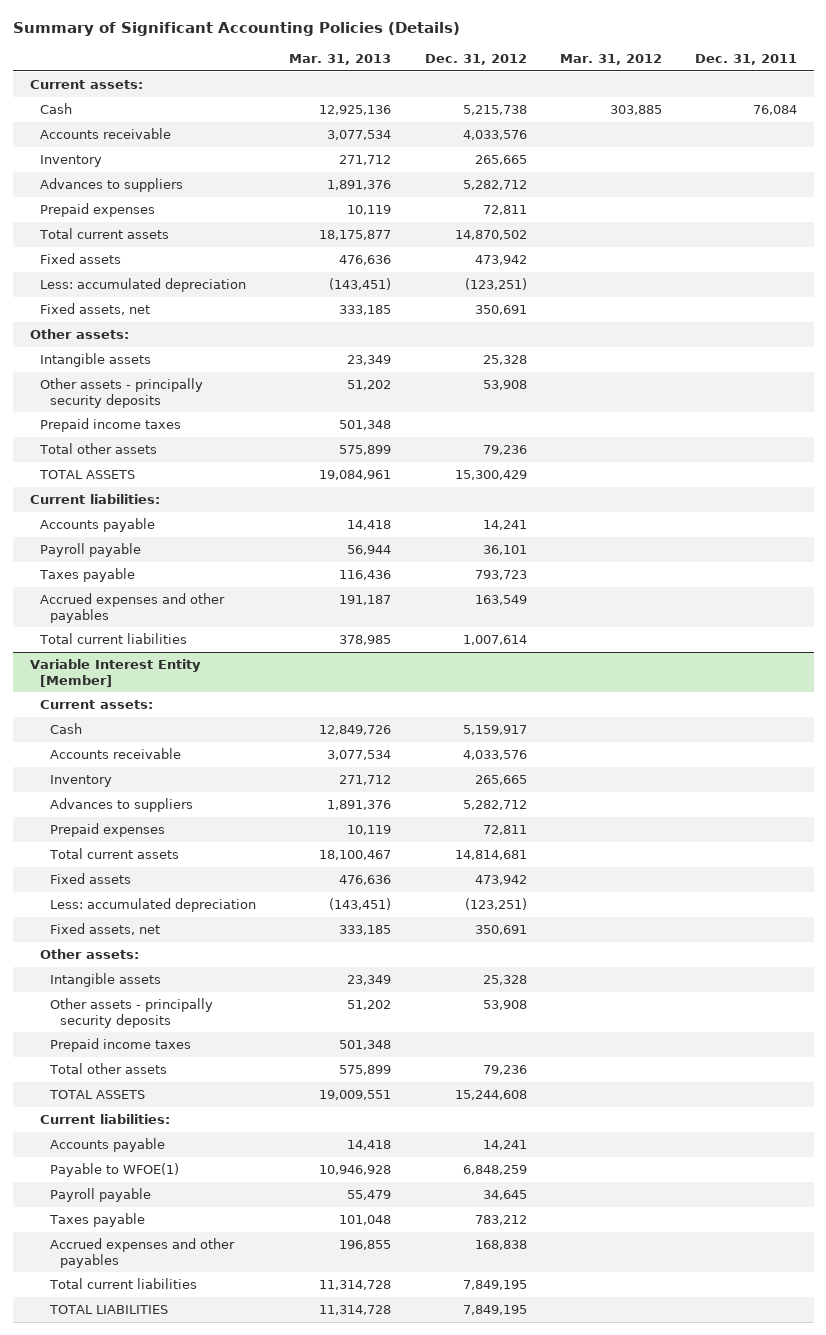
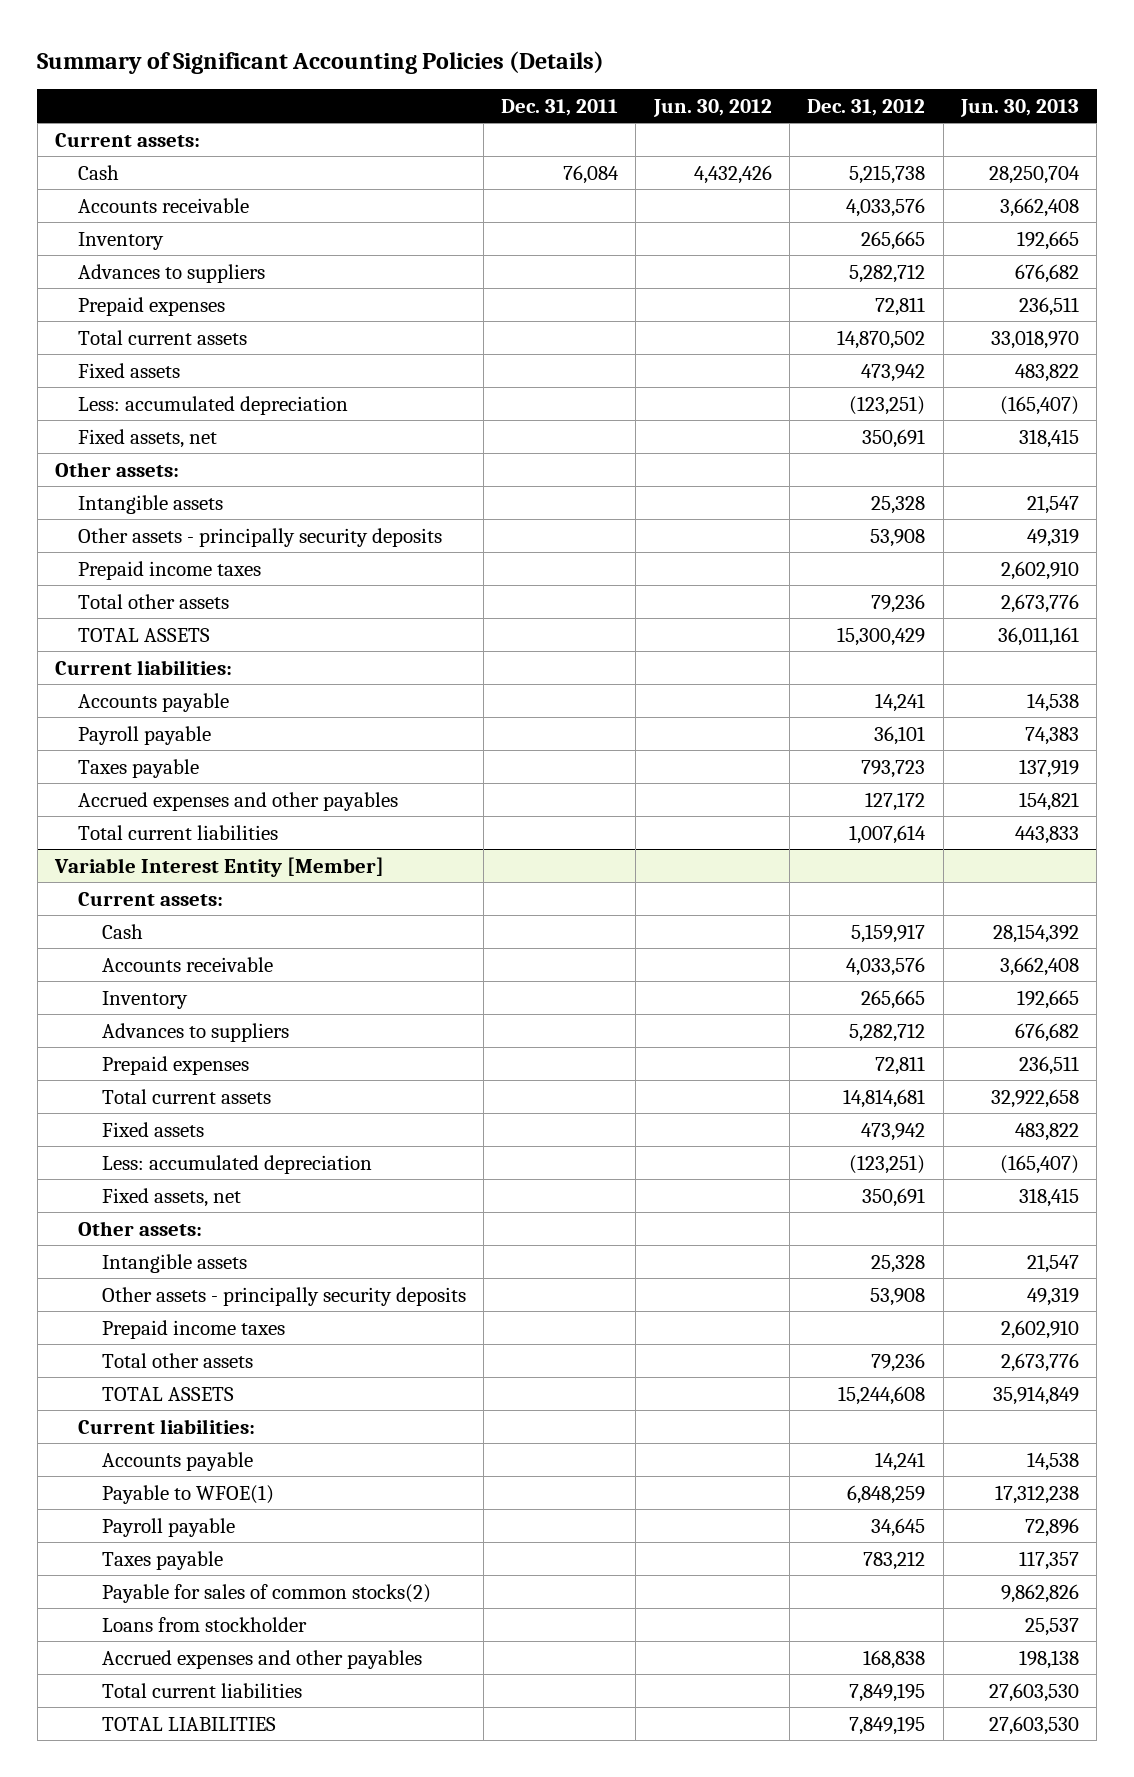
[289,54,392,66] Mar. 31, 2013 -> none
[559,54,662,66] Mar. 31, 2012 -> none
none -> [652,98,772,117] Jun. 30, 2012
none -> [959,98,1079,117] Jun. 30, 2013
[474,595,527,606] 163,549 -> [865,791,926,811] 127,172
none -> [101,1583,431,1603] Payable for sales of common stocks(2)
none -> [101,1616,307,1632] Loans from stockholder

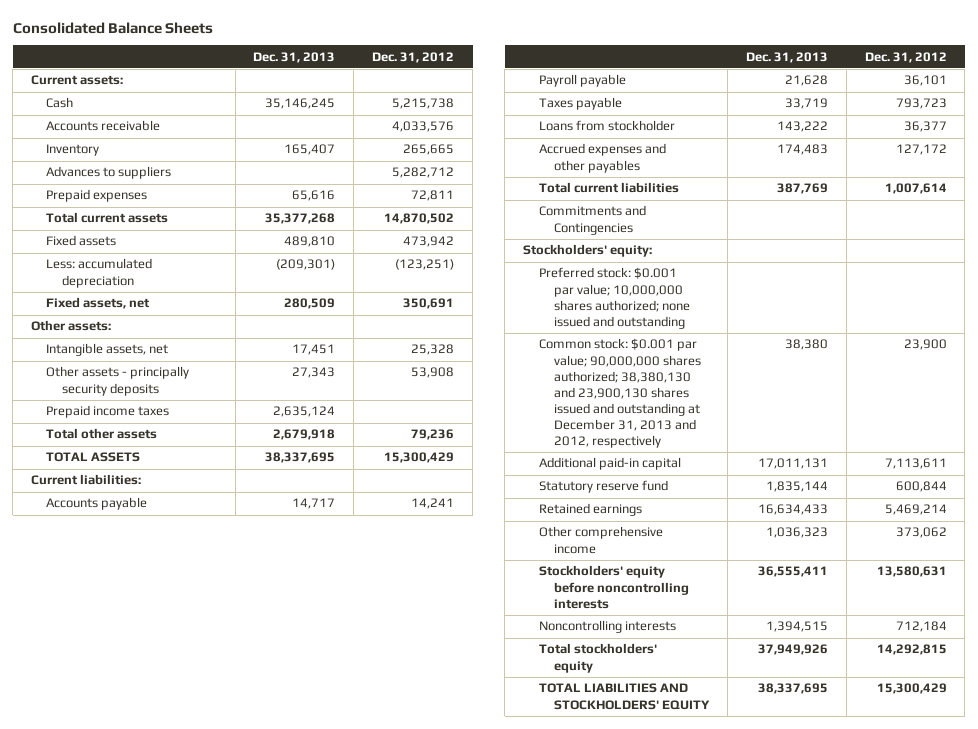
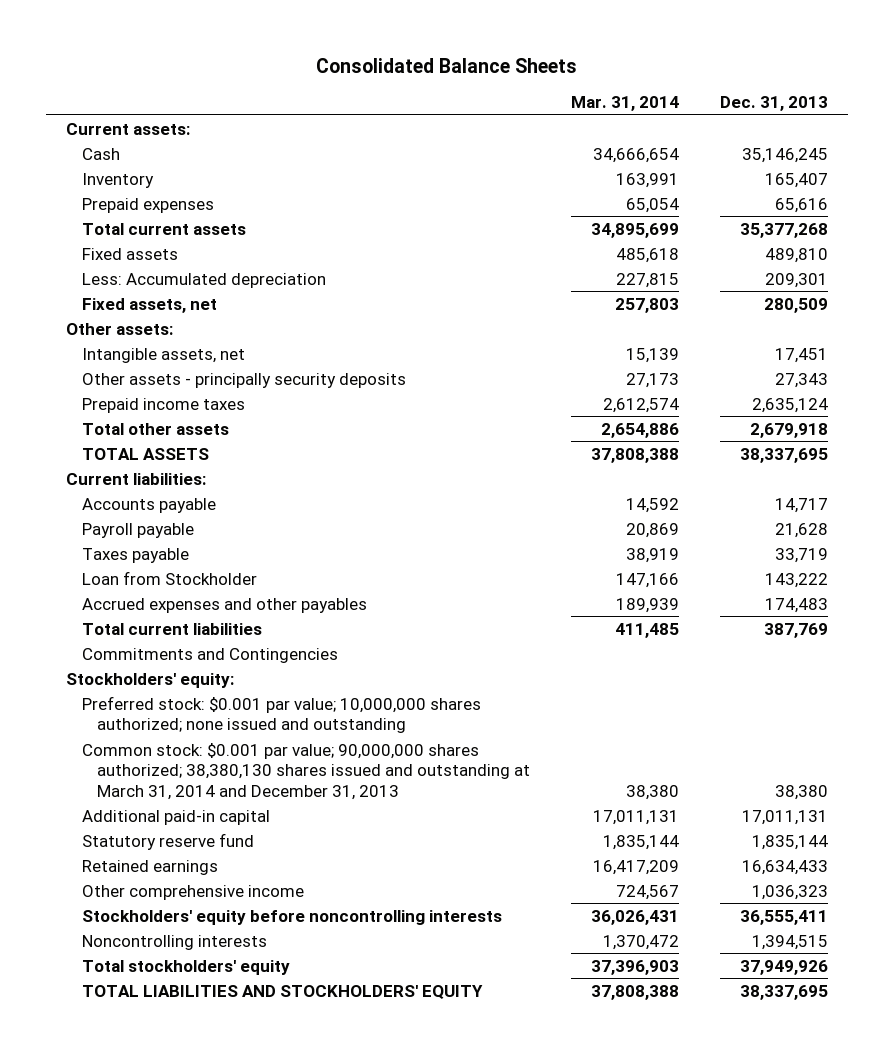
[372,51,455,63] Dec. 31, 2012 -> none
none -> [571,96,680,112] Mar. 31, 2014
[46,120,161,132] Accounts receivable -> none
[46,166,172,180] Advances to suppliers -> none
[46,258,153,288] Less: accumulated depreciation -> [81,272,326,288] Less: Accumulated depreciation
[276,259,336,271] (209,301) -> [764,272,828,288] 209,301
[538,120,675,132] Loans from stockholder -> [81,570,257,585] Loan from Stockholder
[538,338,702,449] Common stock: $0.001 par value; 90,000,000 shares authorized; 38,380,130 and 23,900,130 shares issued and outstanding at December 31, 2013 and 2012, respectively -> [81,742,531,800] Common stock: $0.001 par value; 90,000,000 shares authorized; 38,380,130 shares issued and outstanding at March 31, 2014 and December 31, 2013

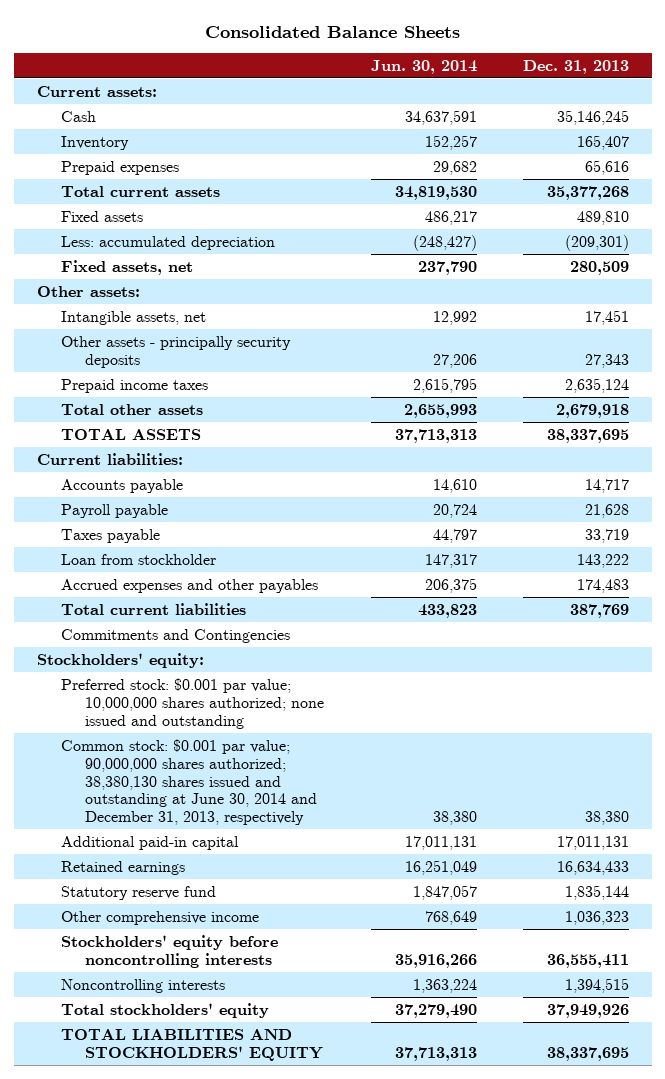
[571,96,680,112] Mar. 31, 2014 -> none
none -> [370,59,477,74] Jun. 30, 2014
[81,272,326,288] Less: Accumulated depreciation -> [61,235,276,250] Less: accumulated depreciation
[764,272,828,288] 209,301 -> [564,234,629,251] (209,301)
[81,570,257,585] Loan from Stockholder -> [61,553,217,565] Loan from stockholder
[81,742,531,800] Common stock: $0.001 par value; 90,000,000 shares authorized; 38,380,130 shares issued and outstanding at March 31, 2014 and December 31, 2013 -> [61,738,318,826] Common stock: $0.001 par value; 90,000,000 shares authorized; 38,380,130 shares issued and outstanding at June 30, 2014 and December 31, 2013, respectively
[81,832,254,850] Statutory reserve fund -> [61,885,217,900] Statutory reserve fund

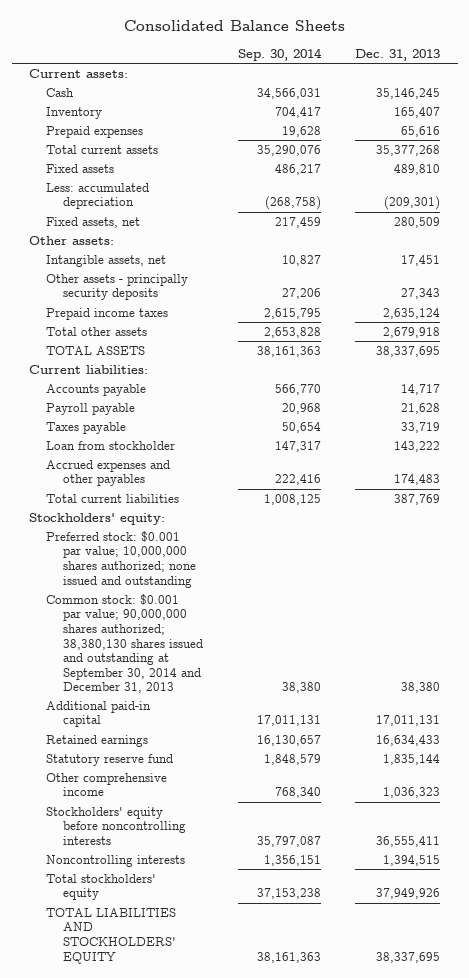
[370,59,477,74] Jun. 30, 2014 -> none
none -> [237,47,322,61] Sep. 30, 2014
[61,628,291,643] Commitments and Contingencies -> none
[61,738,318,826] Common stock: $0.001 par value; 90,000,000 shares authorized; 38,380,130 shares issued and outstanding at June 30, 2014 and December 31, 2013, respectively -> [46,593,204,694] Common stock: $0.001 par value; 90,000,000 shares authorized; 38,380,130 shares issued and outstanding at September 30, 2014 and December 31, 2013

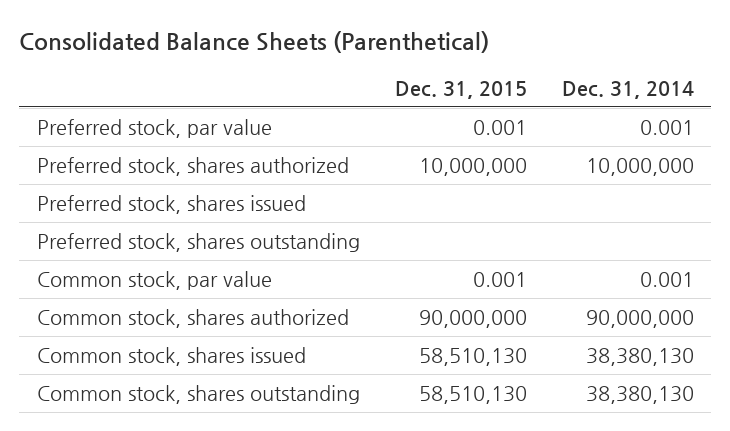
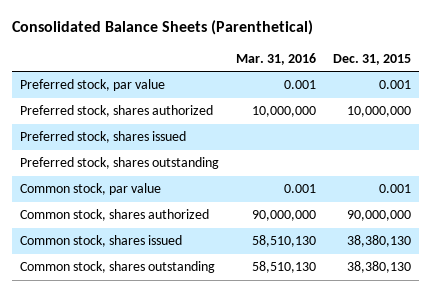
[561,80,694,99] Dec. 31, 2014 -> none
none -> [235,52,316,65] Mar. 31, 2016
[418,347,527,366] 58,510,130 -> [346,235,411,248] 38,380,130
[418,385,527,404] 58,510,130 -> [346,261,411,274] 38,380,130

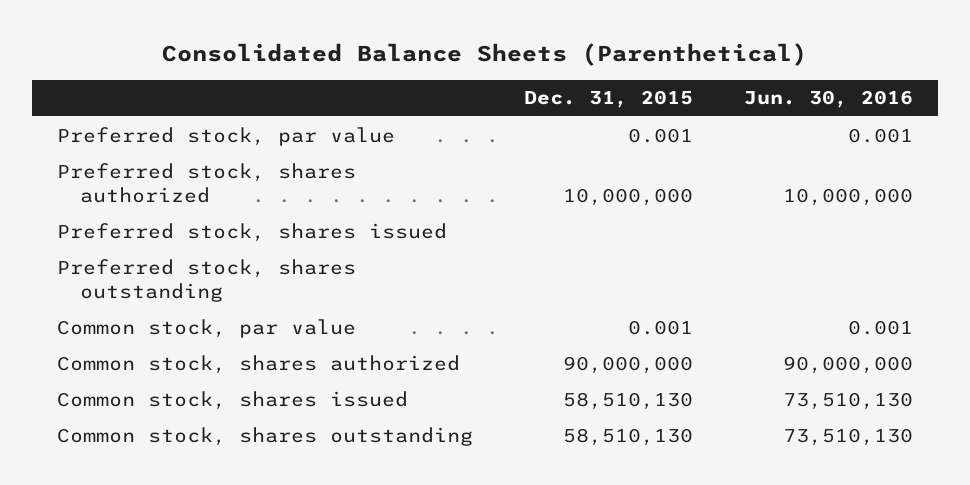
[235,52,316,65] Mar. 31, 2016 -> none
none -> [743,90,913,109] Jun. 30, 2016
[346,235,411,248] 38,380,130 -> [562,391,693,410] 58,510,130
[346,261,411,274] 38,380,130 -> [562,427,693,446] 58,510,130

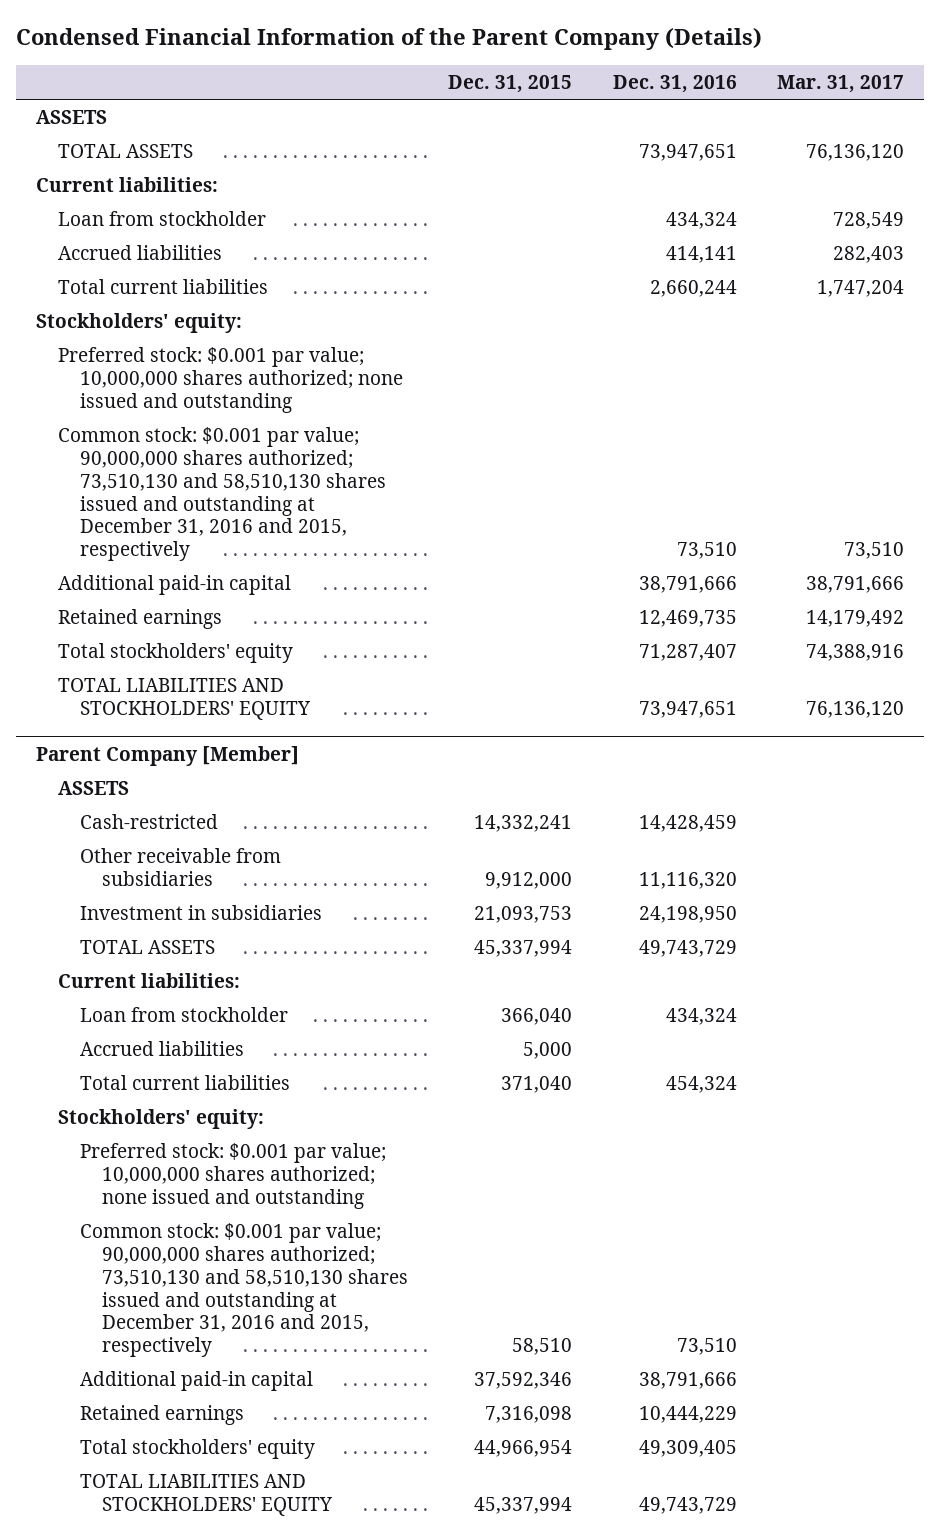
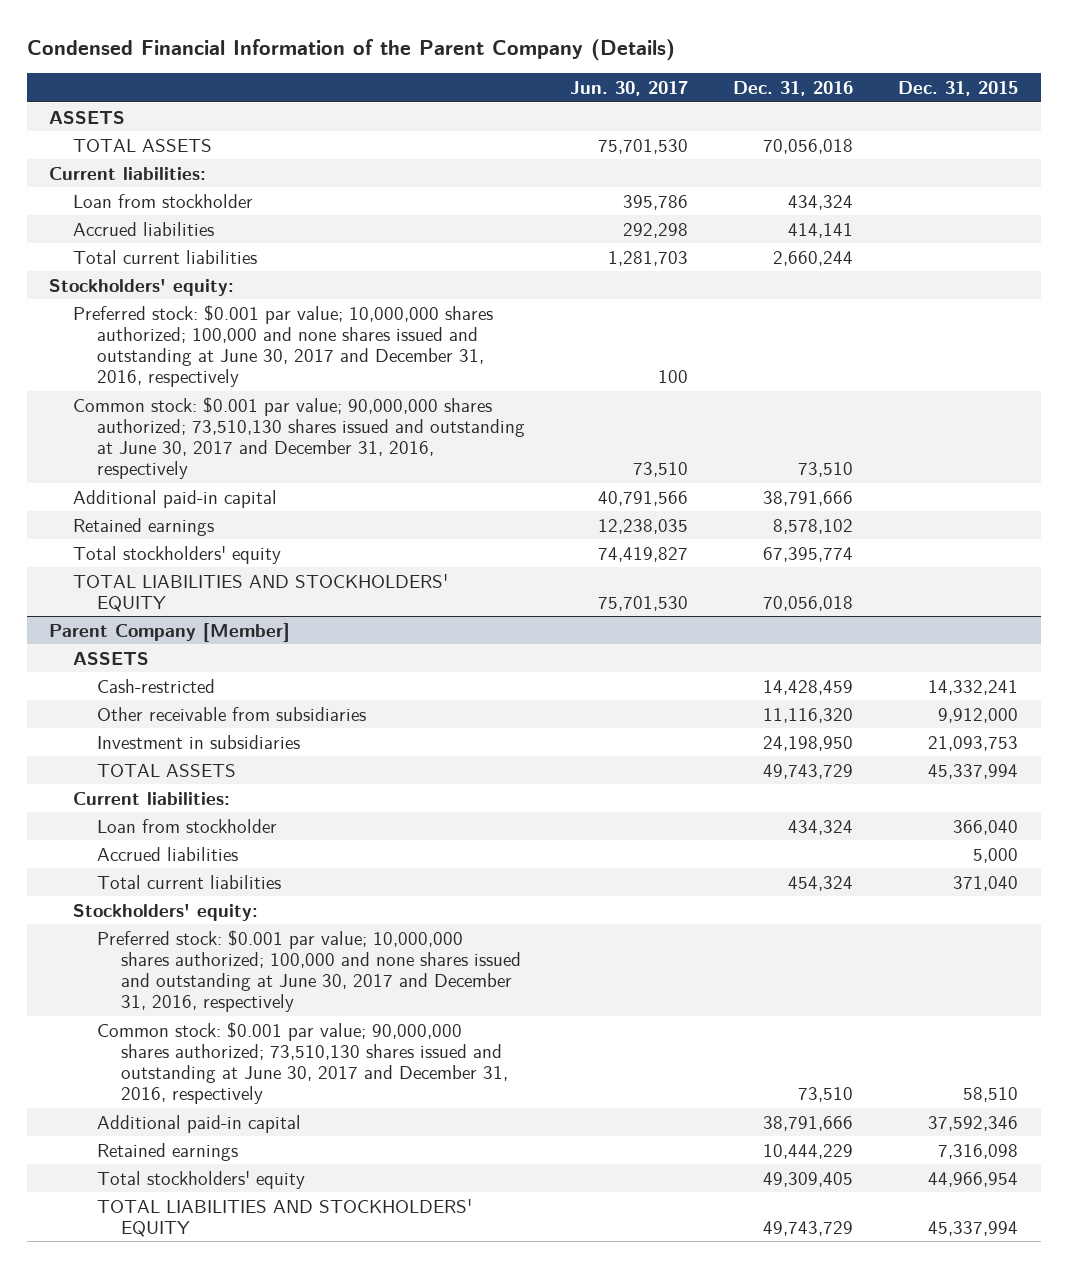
[776,74,904,93] Mar. 31, 2017 -> none
none -> [570,80,689,96] Jun. 30, 2017
[638,144,737,162] 73,947,651 -> [763,138,854,154] 70,056,018
[57,347,404,413] Preferred stock: $0.001 par value; 10,000,000 shares authorized; none issued and outstanding -> [73,304,494,387] Preferred stock: $0.001 par value; 10,000,000 shares authorized; 100,000 and none shares issued and outstanding at June 30, 2017 and December 31, 2016, respectively
[57,427,387,562] Common stock: $0.001 par value; 90,000,000 shares authorized; 73,510,130 and 58,510,130 shares issued and outstanding at December 31, 2016 and 2015, respectively -> [73,396,526,479] Common stock: $0.001 par value; 90,000,000 shares authorized; 73,510,130 shares issued and outstanding at June 30, 2017 and December 31, 2016, respectively
[638,610,737,628] 12,469,735 -> [773,518,854,534] 8,578,102
[638,644,737,662] 71,287,407 -> [763,546,854,562] 67,395,774
[638,700,737,718] 73,947,651 -> [763,595,854,611] 70,056,018
[80,1143,387,1209] Preferred stock: $0.001 par value; 10,000,000 shares authorized; none issued and outstanding -> [97,929,522,1012] Preferred stock: $0.001 par value; 10,000,000 shares authorized; 100,000 and none shares issued and outstanding at June 30, 2017 and December 31, 2016, respectively
[80,1223,409,1358] Common stock: $0.001 par value; 90,000,000 shares authorized; 73,510,130 and 58,510,130 shares issued and outstanding at December 31, 2016 and 2015, respectively -> [97,1021,509,1104] Common stock: $0.001 par value; 90,000,000 shares authorized; 73,510,130 shares issued and outstanding at June 30, 2017 and December 31, 2016, respectively

